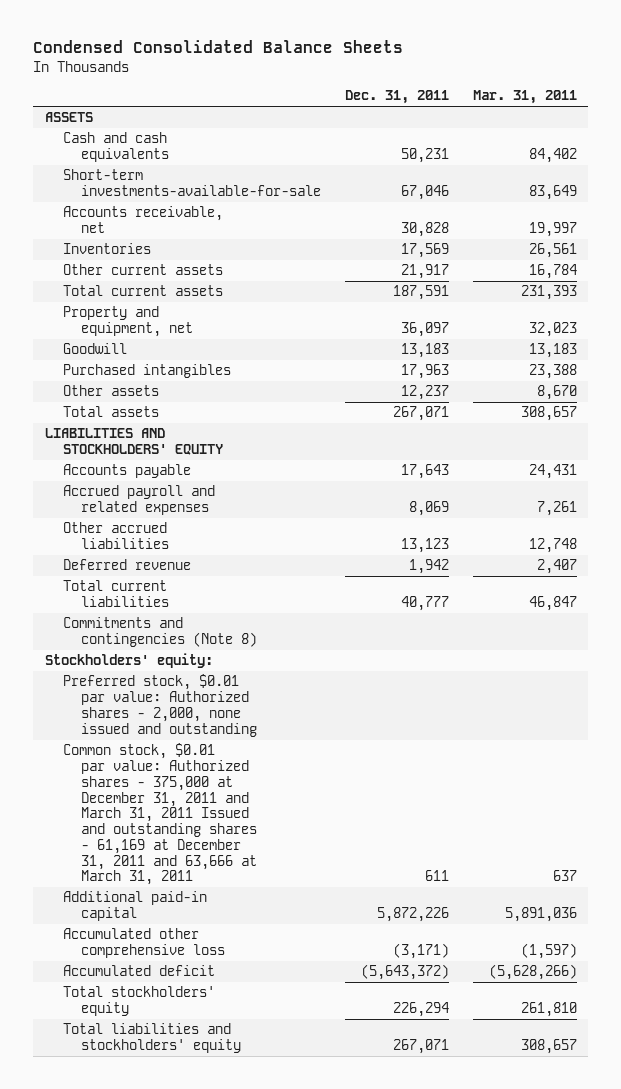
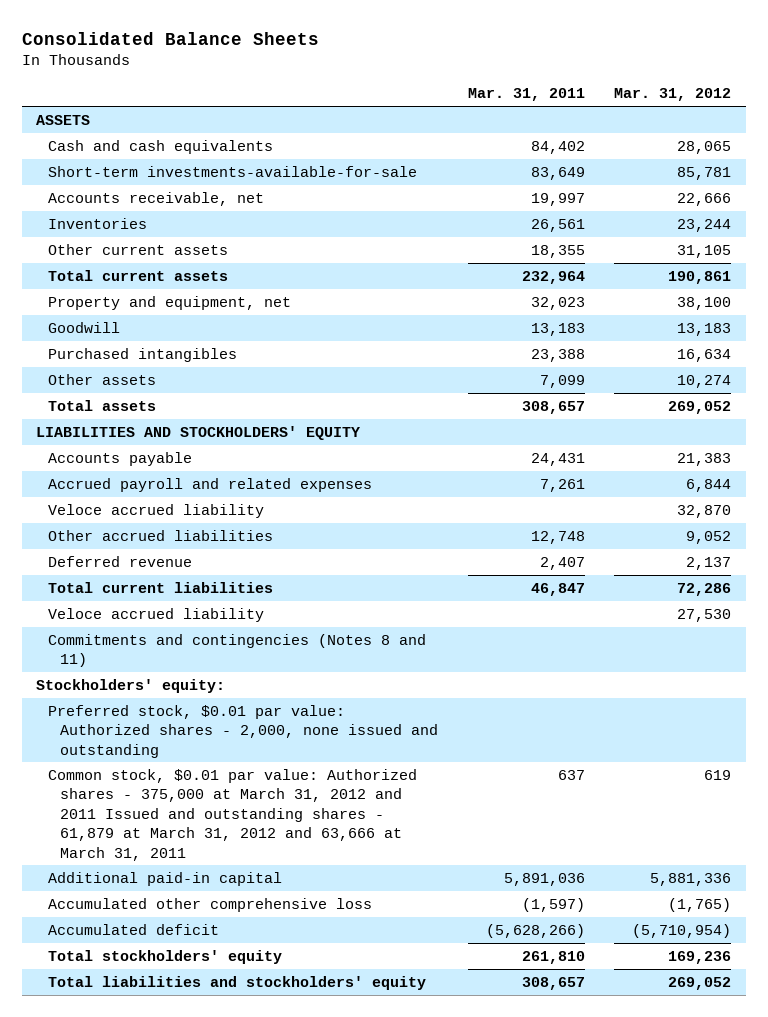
[32,40,403,54] Condensed Consolidated Balance Sheets -> [21,32,319,46] Consolidated Balance Sheets
[344,90,449,105] Dec. 31, 2011 -> none
none -> [614,88,732,102] Mar. 31, 2012
[528,264,577,280] 16,784 -> [530,244,585,258] 18,355
[520,285,577,301] 231,393 -> [521,270,585,284] 232,964
[536,385,577,401] 8,670 -> [539,374,585,388] 7,099
none -> [48,503,265,518] Veloce accrued liability
none -> [48,607,265,622] Veloce accrued liability
[62,617,258,648] Commitments and contingencies (Note 8) -> [48,633,427,668] Commitments and contingencies (Notes 8 and 11)
[62,743,258,886] Common stock, $0.01 par value: Authorized shares - 375,000 at December 31, 2011 and March 31, 2011 Issued and outstanding shares - 61,169 at December 31, 2011 and 63,666 at March 31, 2011 -> [48,768,418,861] Common stock, $0.01 par value: Authorized shares - 375,000 at March 31, 2012 and 2011 Issued and outstanding shares - 61,879 at March 31, 2012 and 63,666 at March 31, 2011

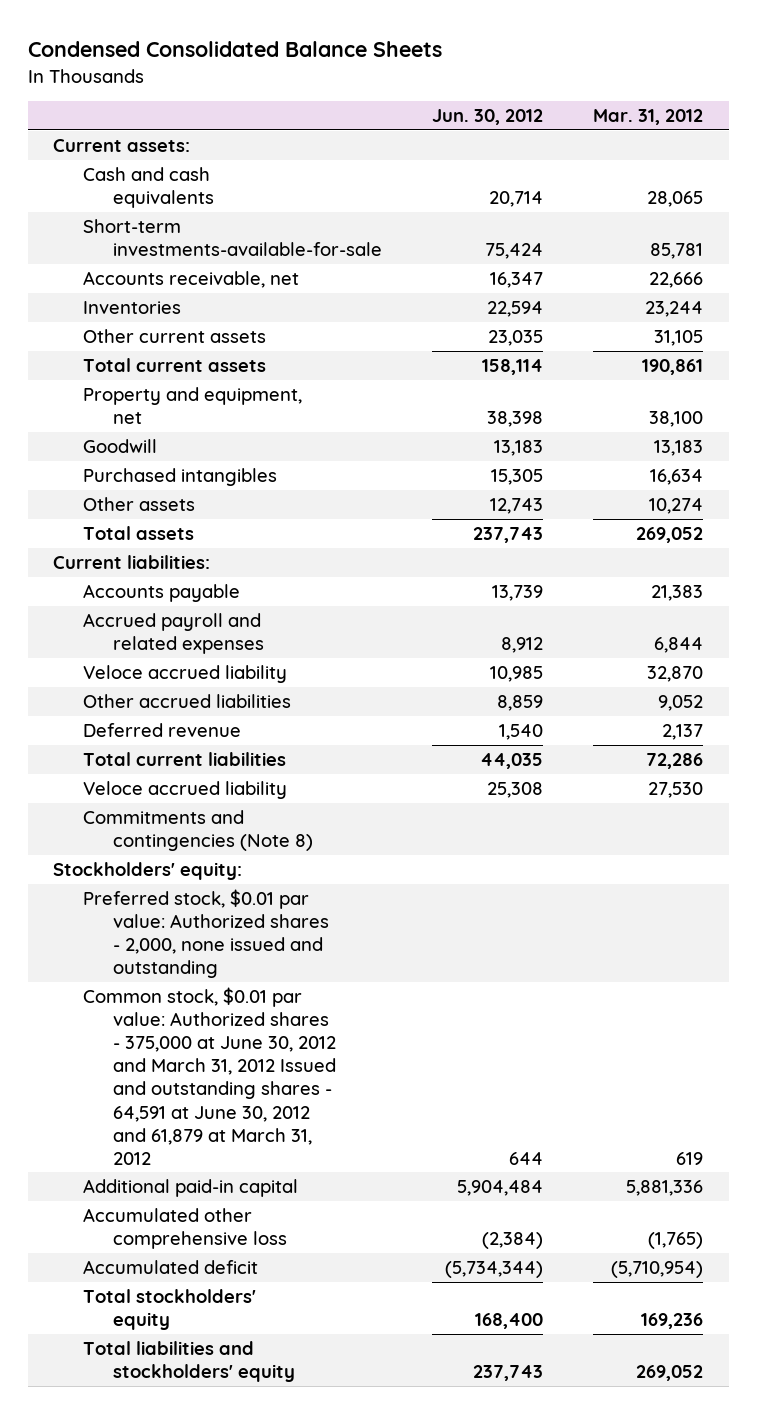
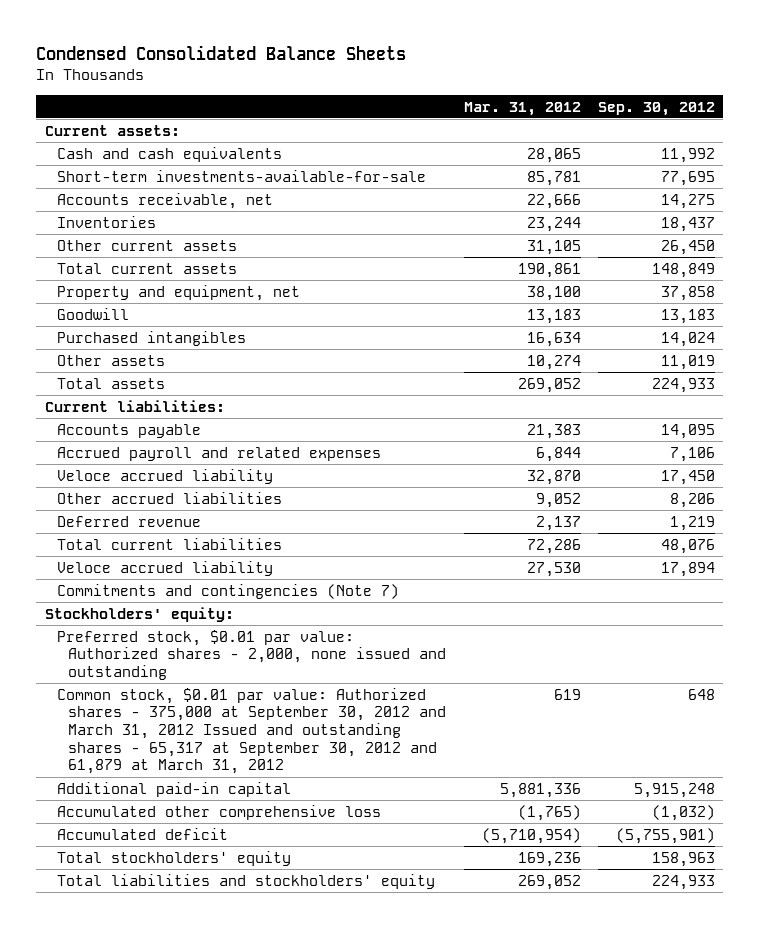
[432,109,544,126] Jun. 30, 2012 -> none
none -> [597,101,715,116] Sep. 30, 2012
[83,810,313,852] Commitments and contingencies (Note 8) -> [56,583,399,599] Commitments and contingencies (Note 7)
[83,987,336,1165] Common stock, $0.01 par value: Authorized shares - 375,000 at June 30, 2012 and March 31, 2012 Issued and outstanding shares - 64,591 at June 30, 2012 and 61,879 at March 31, 2012 -> [56,687,447,775] Common stock, $0.01 par value: Authorized shares - 375,000 at September 30, 2012 and March 31, 2012 Issued and outstanding shares - 65,317 at September 30, 2012 and 61,879 at March 31, 2012

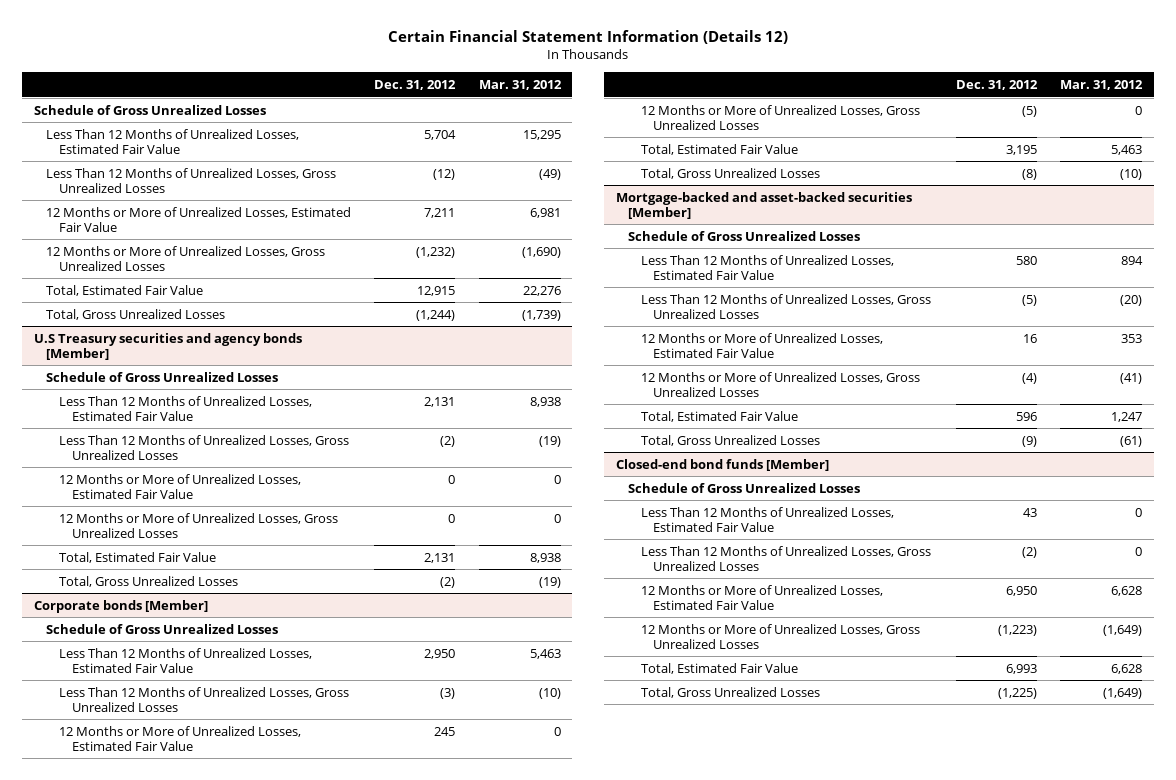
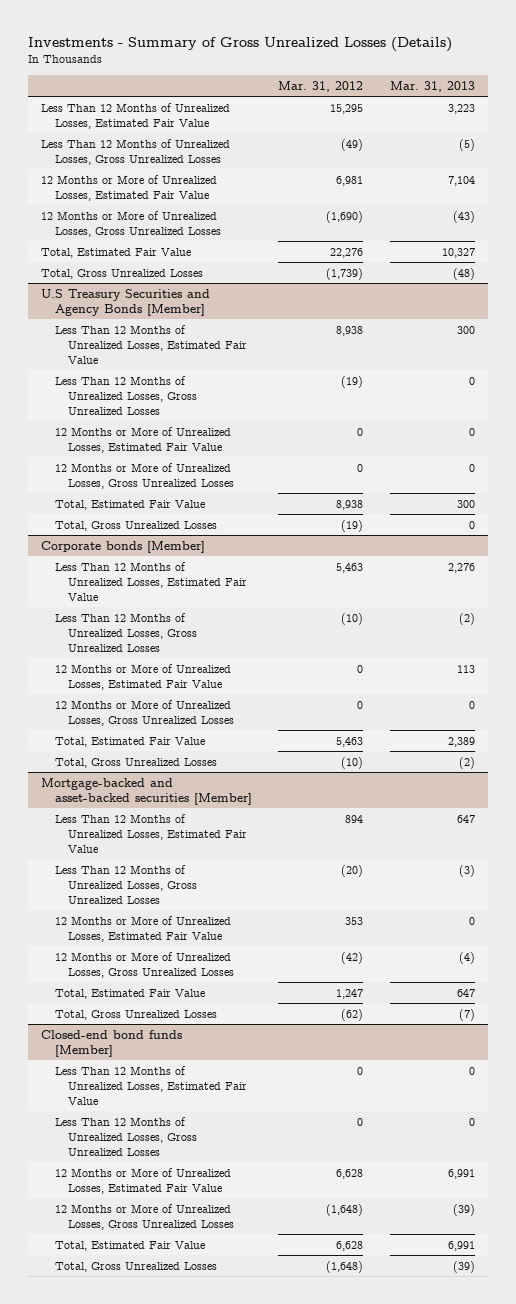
[388,30,789,45] Certain Financial Statement Information (Details 12) -> [28,36,453,52] Investments - Summary of Gross Unrealized Losses (Details)
[374,79,457,90] Dec. 31, 2012 -> none
none -> [389,80,475,92] Mar. 31, 2013
[33,104,266,115] Schedule of Gross Unrealized Losses -> none
[46,371,279,382] Schedule of Gross Unrealized Losses -> none
[33,332,302,360] U.S Treasury securities and agency bonds [Member] -> [41,288,211,316] U.S Treasury Securities and Agency Bonds [Member]
[46,623,279,634] Schedule of Gross Unrealized Losses -> none
[628,230,861,241] Schedule of Gross Unrealized Losses -> none
[1120,372,1143,384] (41) -> [341,951,364,964] (42)
[1120,435,1143,447] (61) -> [341,1008,364,1021] (62)
[628,482,861,493] Schedule of Gross Unrealized Losses -> none
[1103,624,1143,636] (1,649) -> [326,1203,364,1216] (1,648)
[1103,687,1143,699] (1,649) -> [326,1260,364,1273] (1,648)

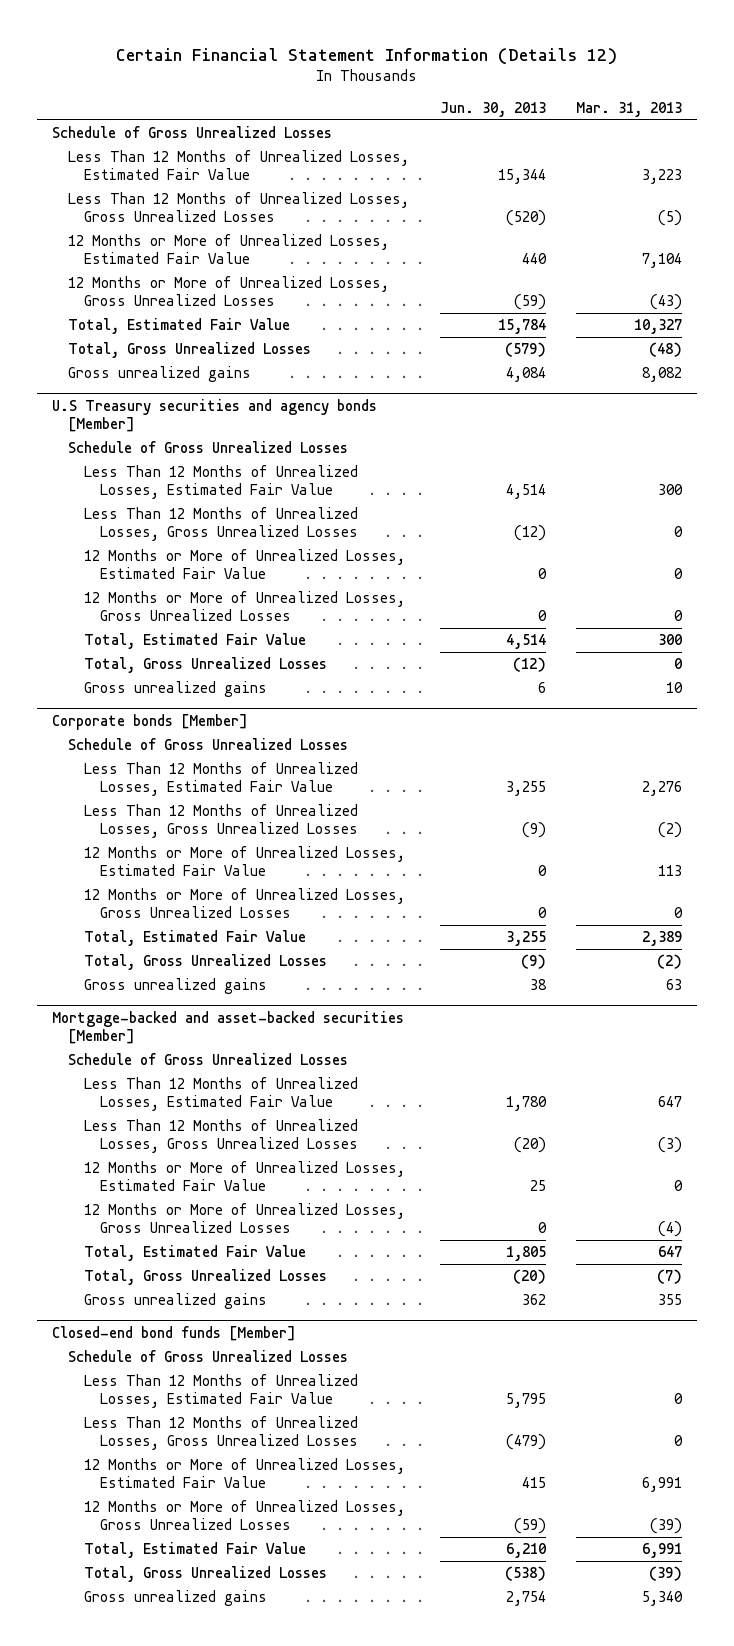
[28,36,453,52] Investments - Summary of Gross Unrealized Losses (Details) -> [116,47,618,65] Certain Financial Statement Information (Details 12)
[278,80,364,92] Mar. 31, 2012 -> none
none -> [439,102,546,118] Jun. 30, 2013
none -> [52,126,333,139] Schedule of Gross Unrealized Losses
none -> [68,366,252,383] Gross unrealized gains
[41,288,211,316] U.S Treasury Securities and Agency Bonds [Member] -> [52,399,378,433] U.S Treasury securities and agency bonds [Member]
none -> [68,441,349,454] Schedule of Gross Unrealized Losses
none -> [84,681,268,698] Gross unrealized gains
none -> [68,738,349,751] Schedule of Gross Unrealized Losses
none -> [84,978,268,995] Gross unrealized gains
none -> [68,1053,349,1066] Schedule of Gross Unrealized Losses
none -> [84,1293,268,1310] Gross unrealized gains
none -> [68,1350,349,1363] Schedule of Gross Unrealized Losses
none -> [84,1590,268,1607] Gross unrealized gains

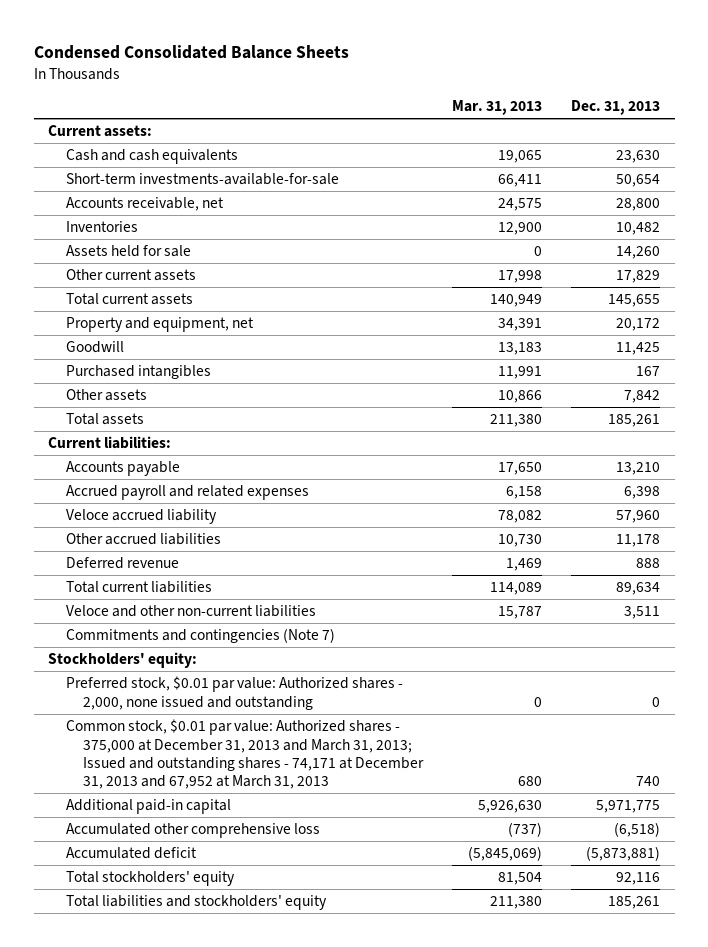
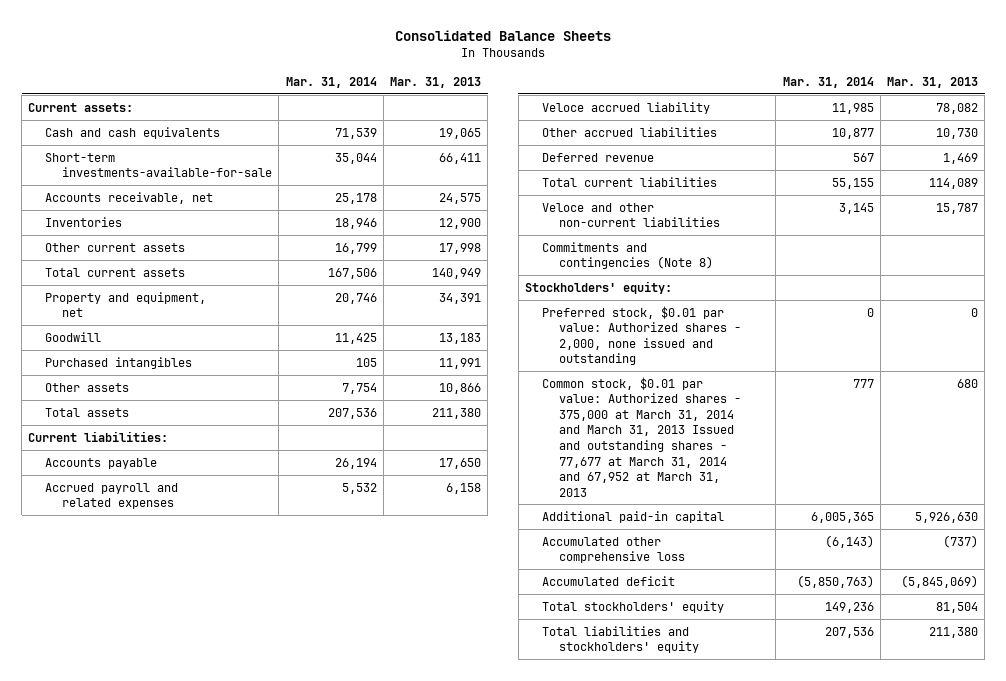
[33,44,349,59] Condensed Consolidated Balance Sheets -> [395,29,612,41] Consolidated Balance Sheets
[571,100,661,116] Dec. 31, 2013 -> none
none -> [285,77,377,89] Mar. 31, 2014
[65,245,191,258] Assets held for sale -> none
[65,628,335,644] Commitments and contingencies (Note 7) -> [542,241,714,270] Commitments and contingencies (Note 8)
[65,719,424,790] Common stock, $0.01 par value: Authorized shares - 375,000 at December 31, 2013 and March 31, 2013; Issued and outstanding shares - 74,171 at December 31, 2013 and 67,952 at March 31, 2013 -> [542,376,742,497] Common stock, $0.01 par value: Authorized shares - 375,000 at March 31, 2014 and March 31, 2013 Issued and outstanding shares - 77,677 at March 31, 2014 and 67,952 at March 31, 2013

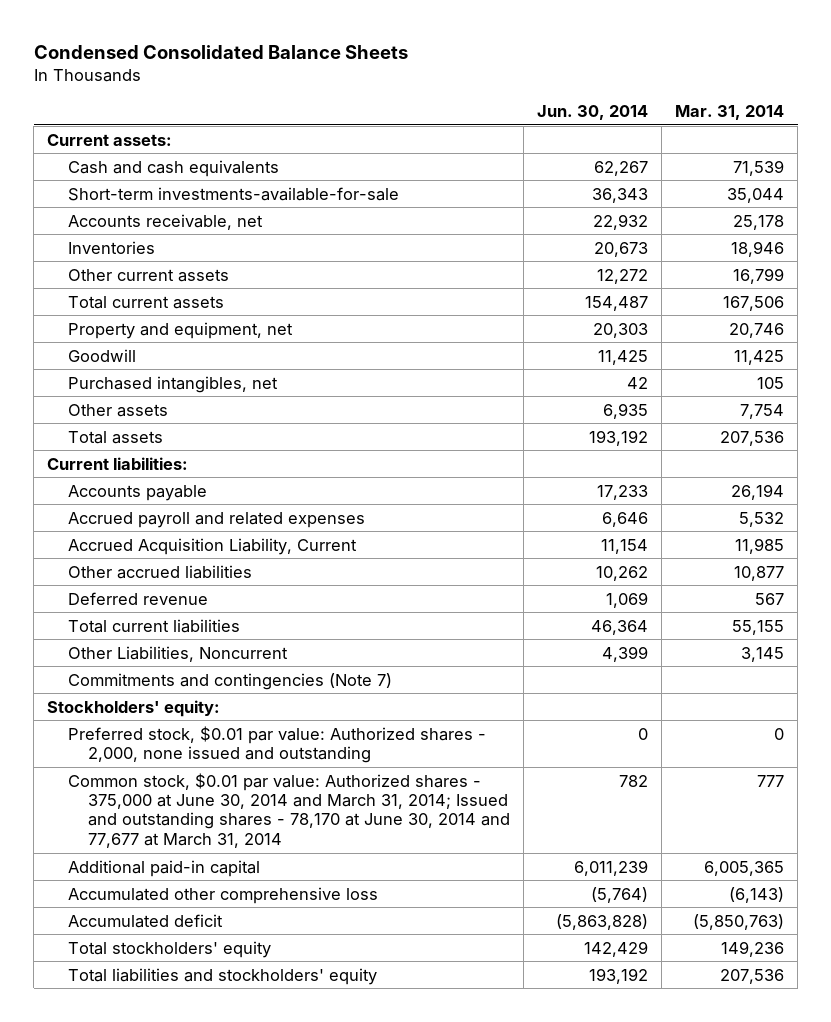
[395,29,612,41] Consolidated Balance Sheets -> [33,45,408,60] Condensed Consolidated Balance Sheets
[390,77,482,89] Mar. 31, 2013 -> none
none -> [537,104,649,120] Jun. 30, 2014
[45,356,193,369] Purchased intangibles -> [67,375,278,393] Purchased intangibles, net
[542,101,711,114] Veloce accrued liability -> [67,537,357,555] Accrued Acquisition Liability, Current
[542,202,721,228] Veloce and other non-current liabilities -> [67,645,288,662] Other Liabilities, Noncurrent
[542,241,714,270] Commitments and contingencies (Note 8) -> [67,672,392,690] Commitments and contingencies (Note 7)
[542,376,742,497] Common stock, $0.01 par value: Authorized shares - 375,000 at March 31, 2014 and March 31, 2013 Issued and outstanding shares - 77,677 at March 31, 2014 and 67,952 at March 31, 2013 -> [67,772,511,848] Common stock, $0.01 par value: Authorized shares - 375,000 at June 30, 2014 and March 31, 2014; Issued and outstanding shares - 78,170 at June 30, 2014 and 77,677 at March 31, 2014

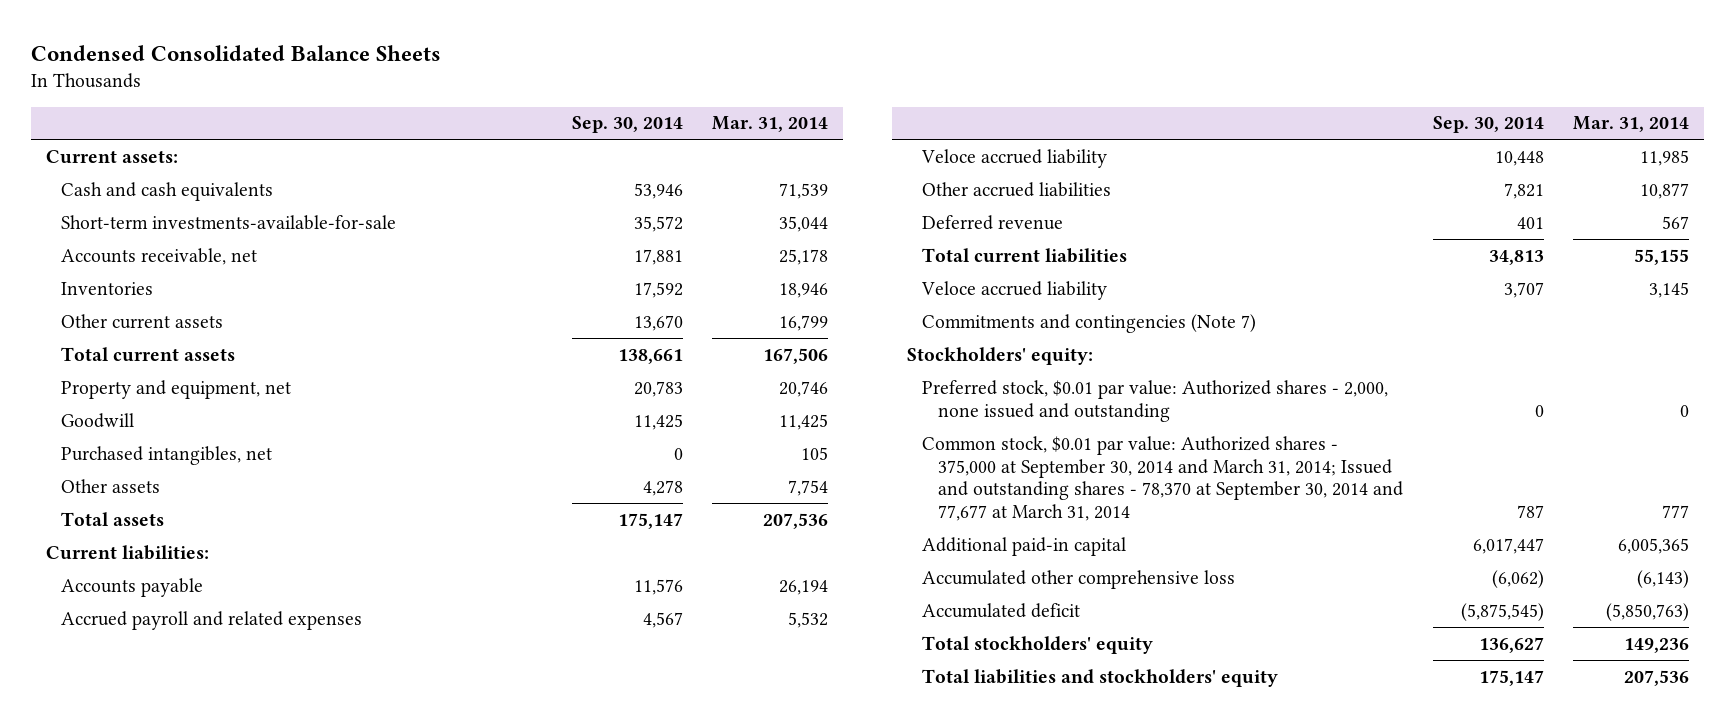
[537,104,649,120] Jun. 30, 2014 -> none
none -> [571,116,683,134] Sep. 30, 2014
[67,537,357,555] Accrued Acquisition Liability, Current -> [921,148,1108,168] Veloce accrued liability
[67,645,288,662] Other Liabilities, Noncurrent -> [921,280,1108,300] Veloce accrued liability
[67,772,511,848] Common stock, $0.01 par value: Authorized shares - 375,000 at June 30, 2014 and March 31, 2014; Issued and outstanding shares - 78,170 at June 30, 2014 and 77,677 at March 31, 2014 -> [922,435,1403,522] Common stock, $0.01 par value: Authorized shares - 375,000 at September 30, 2014 and March 31, 2014; Issued and outstanding shares - 78,370 at September 30, 2014 and 77,677 at March 31, 2014

